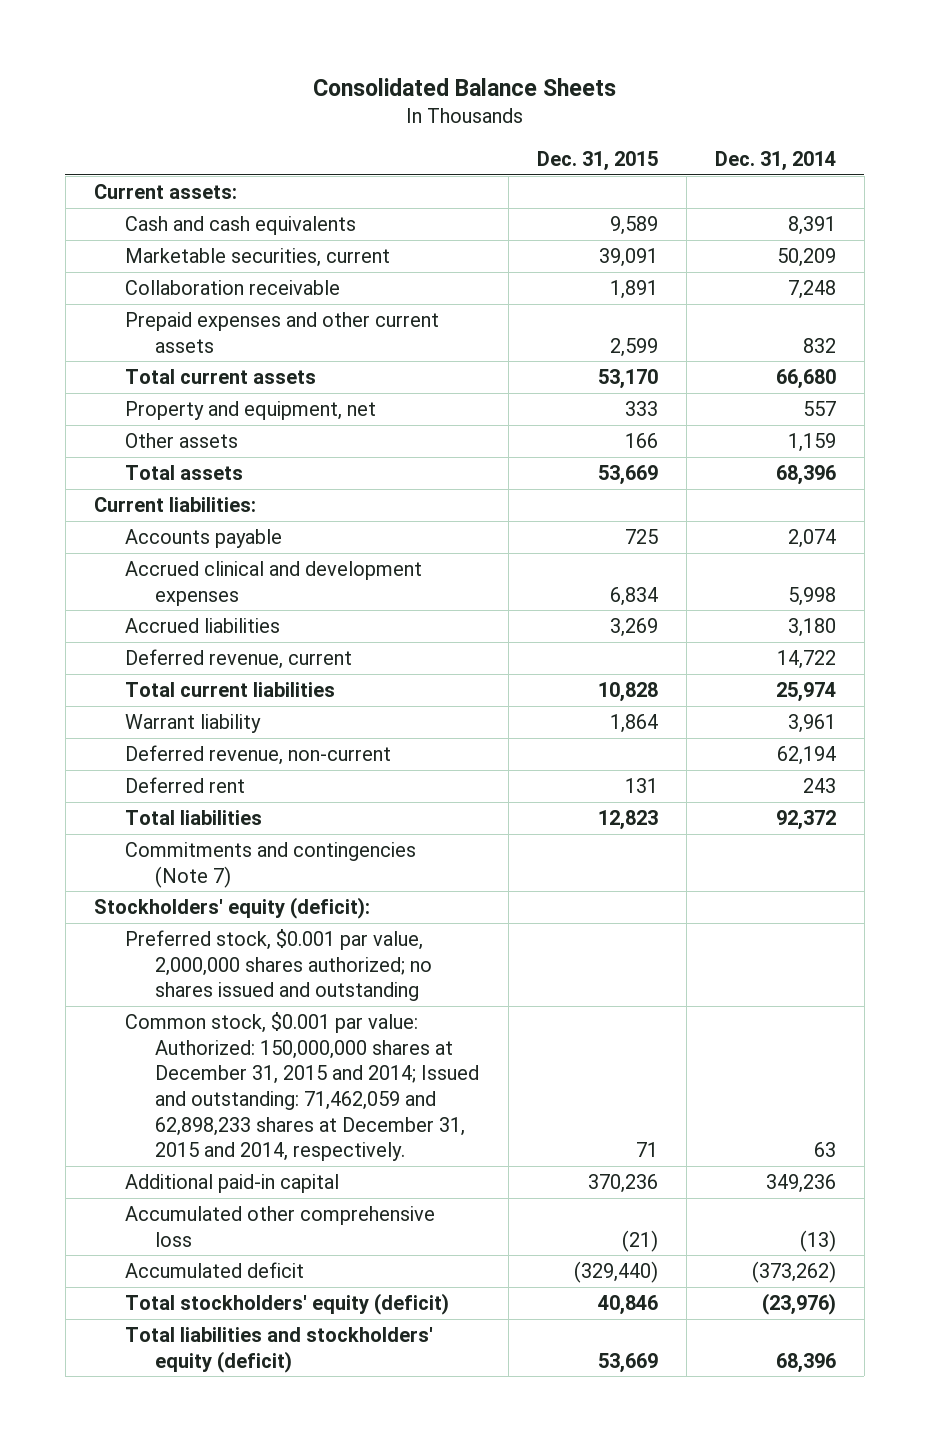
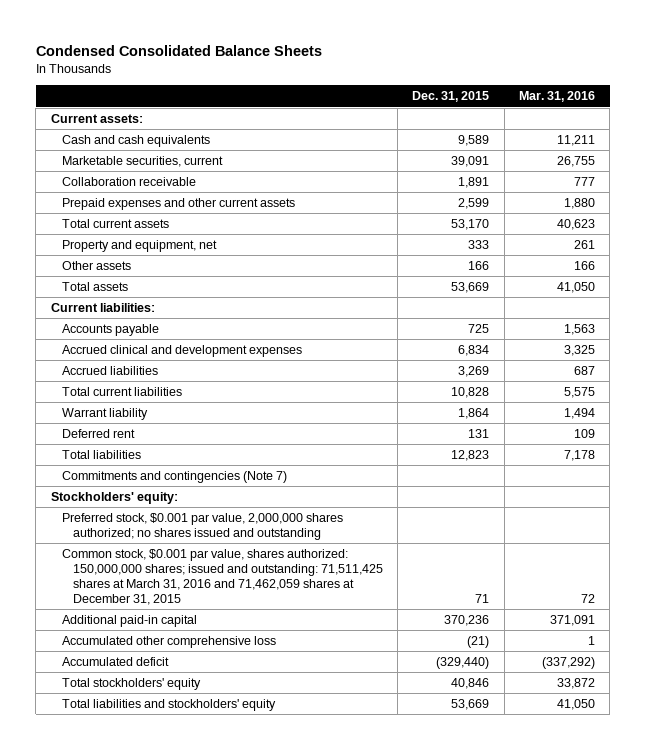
[312,78,616,97] Consolidated Balance Sheets -> [35,44,322,56] Condensed Consolidated Balance Sheets
[714,151,836,172] Dec. 31, 2014 -> none
none -> [518,91,595,103] Mar. 31, 2016
[124,648,352,669] Deferred revenue, current -> none
[124,744,391,765] Deferred revenue, non-current -> none
[93,896,370,919] Stockholders' equity (deficit): -> [50,492,178,505] Stockholders' equity:
[124,1011,480,1162] Common stock, $0.001 par value: Authorized: 150,000,000 shares at December 31, 2015 and 2014; Issued and outstanding: 71,462,059 and 62,898,233 shares at December 31, 2015 and 2014, respectively. -> [61,549,383,605] Common stock, $0.001 par value, shares authorized: 150,000,000 shares; issued and outstanding: 71,511,425 shares at March 31, 2016 and 71,462,059 shares at December 31, 2015
[124,1292,449,1315] Total stockholders' equity (deficit) -> [61,678,201,691] Total stockholders' equity
[124,1326,433,1373] Total liabilities and stockholders' equity (deficit) -> [61,699,276,712] Total liabilities and stockholders' equity

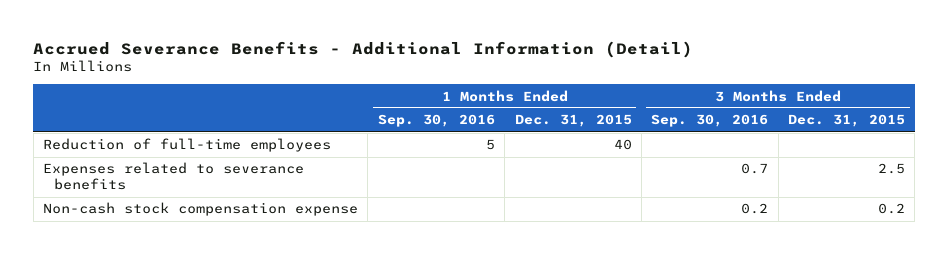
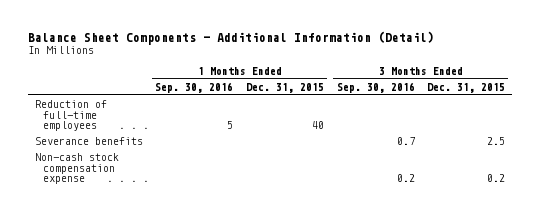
[33,40,694,58] Accrued Severance Benefits - Additional Information (Detail) -> [28,30,435,45] Balance Sheet Components - Additional Information (Detail)
[43,162,305,191] Expenses related to severance benefits -> [34,137,143,146] Severance benefits

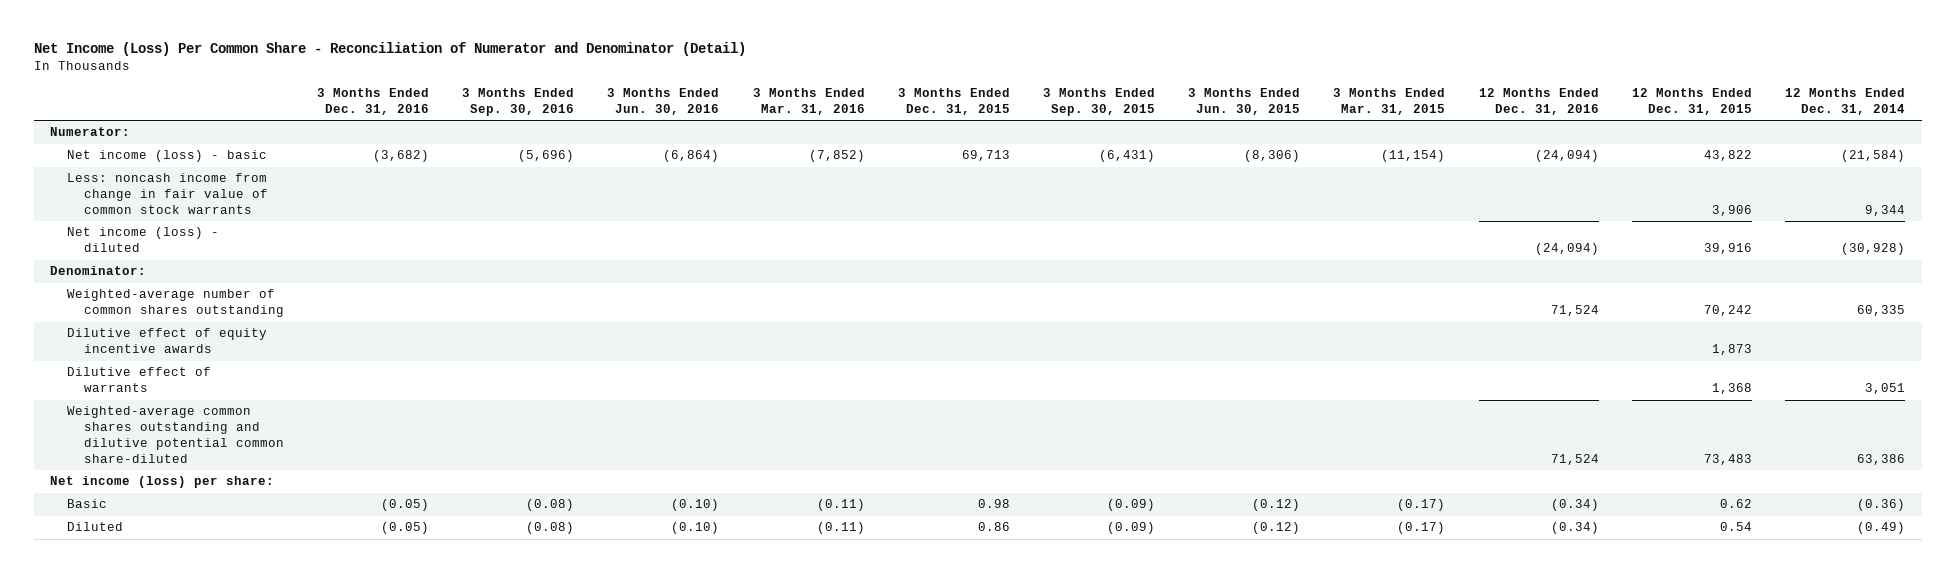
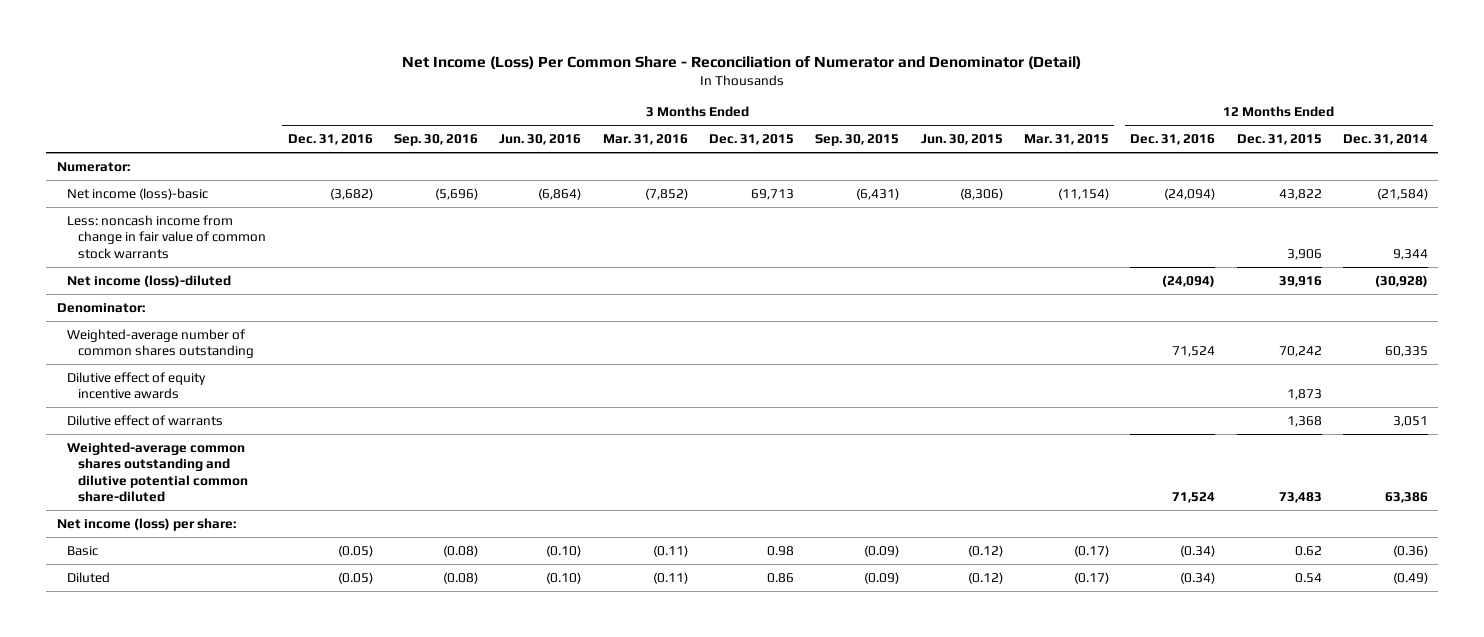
[67,150,268,163] Net income (loss) - basic -> [67,187,209,200] Net income (loss)-basic
[67,227,220,253] Net income (loss) - diluted -> [67,274,232,287] Net income (loss)-diluted

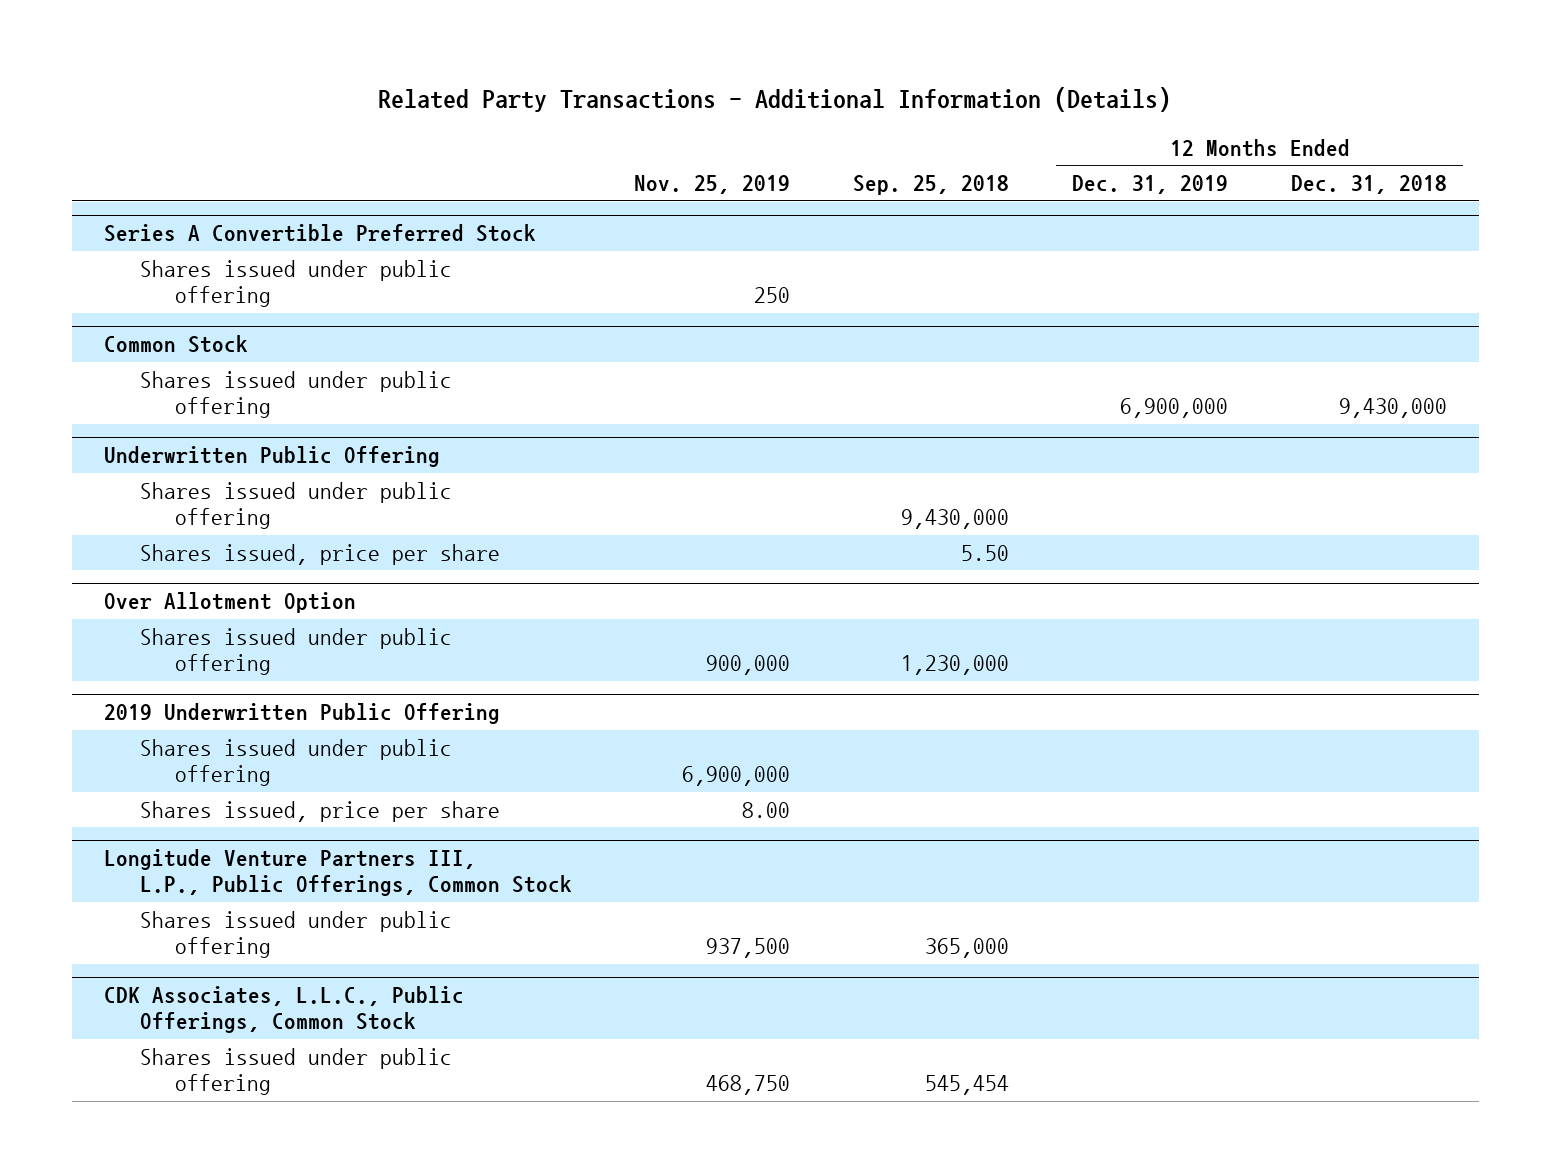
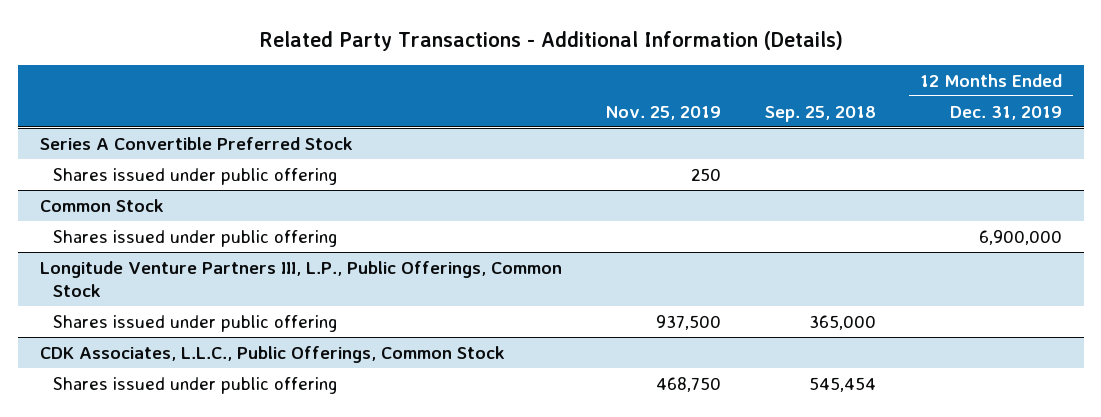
[1291,175,1448,195] Dec. 31, 2018 -> none
[103,446,440,468] Underwritten Public Offering -> none
[139,481,452,530] Shares issued under public offering -> none
[139,543,500,565] Shares issued, price per share -> none
[103,592,356,614] Over Allotment Option -> none
[139,627,452,676] Shares issued under public offering -> none
[103,703,500,725] 2019 Underwritten Public Offering -> none
[139,738,452,787] Shares issued under public offering -> none
[139,800,500,822] Shares issued, price per share -> none

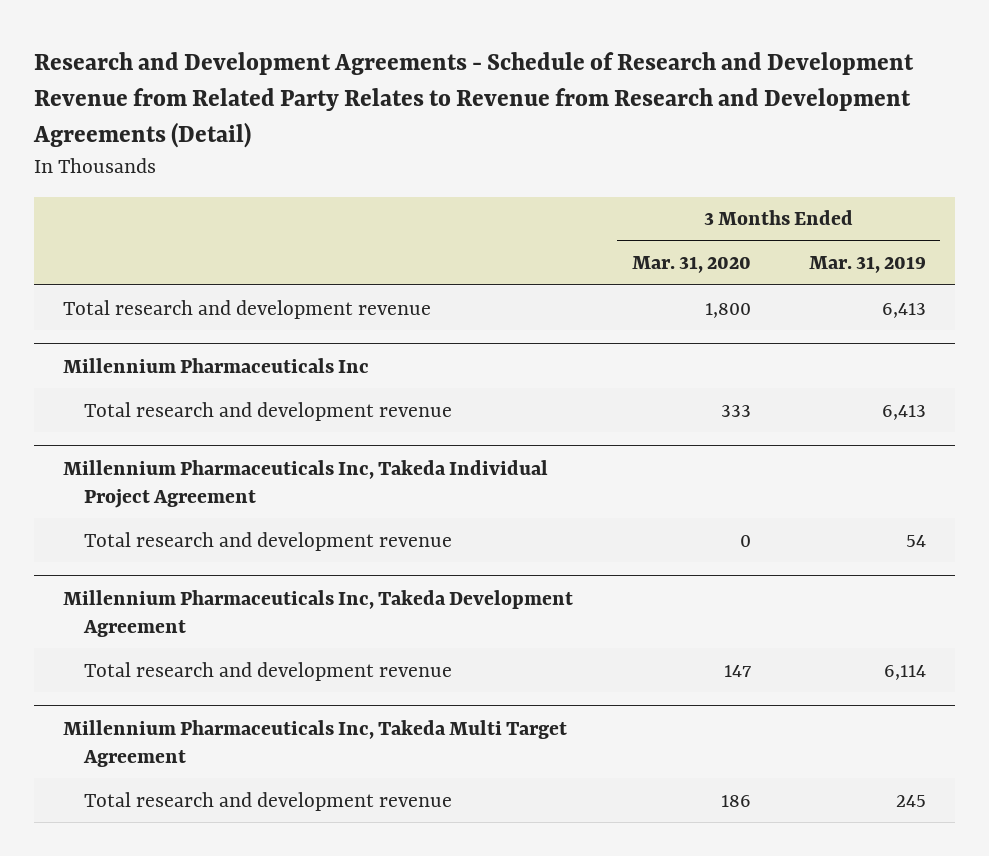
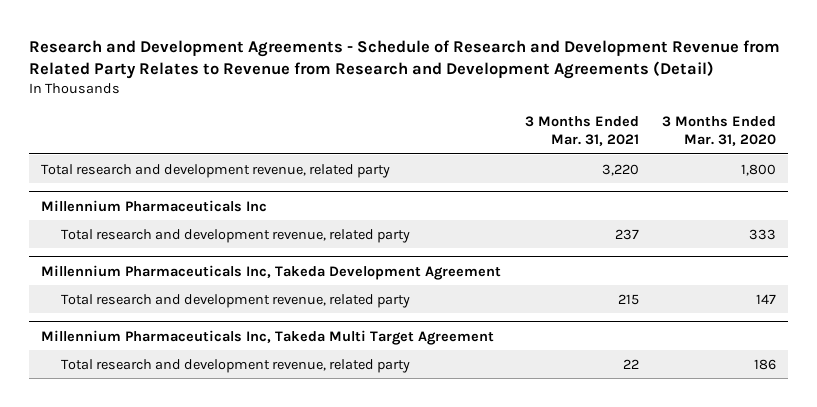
[808,256,926,274] Mar. 31, 2019 -> none
none -> [524,116,639,147] 3 Months Ended Mar. 31, 2021
[63,299,432,319] Total research and development revenue -> [41,163,391,178] Total research and development revenue, related party
[63,459,549,508] Millennium Pharmaceuticals Inc, Takeda Individual Project Agreement -> none
[84,531,453,551] Total research and development revenue -> none
[84,401,453,421] Total research and development revenue -> [60,228,410,243] Total research and development revenue, related party
[84,661,453,681] Total research and development revenue -> [60,293,410,308] Total research and development revenue, related party
[84,791,453,811] Total research and development revenue -> [60,358,410,373] Total research and development revenue, related party

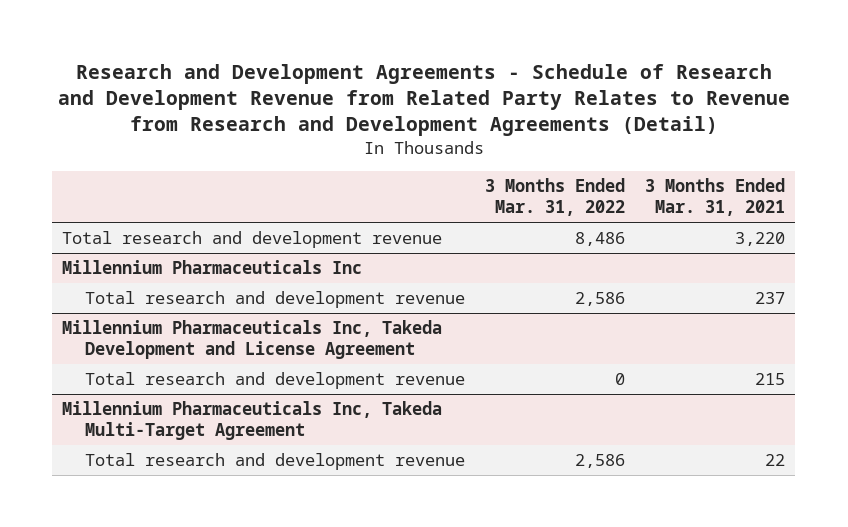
[662,116,777,147] 3 Months Ended Mar. 31, 2020 -> none
none -> [485,178,626,217] 3 Months Ended Mar. 31, 2022
[41,163,391,178] Total research and development revenue, related party -> [62,231,443,249] Total research and development revenue
[60,228,410,243] Total research and development revenue, related party -> [85,291,466,309] Total research and development revenue
[41,264,502,280] Millennium Pharmaceuticals Inc, Takeda Development Agreement -> [62,320,443,360] Millennium Pharmaceuticals Inc, Takeda Development and License Agreement
[60,293,410,308] Total research and development revenue, related party -> [85,372,466,390] Total research and development revenue
[41,329,495,345] Millennium Pharmaceuticals Inc, Takeda Multi Target Agreement -> [62,401,443,441] Millennium Pharmaceuticals Inc, Takeda Multi-Target Agreement
[60,358,410,373] Total research and development revenue, related party -> [85,453,466,471] Total research and development revenue

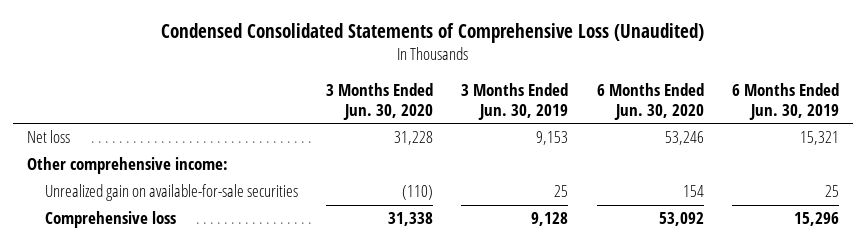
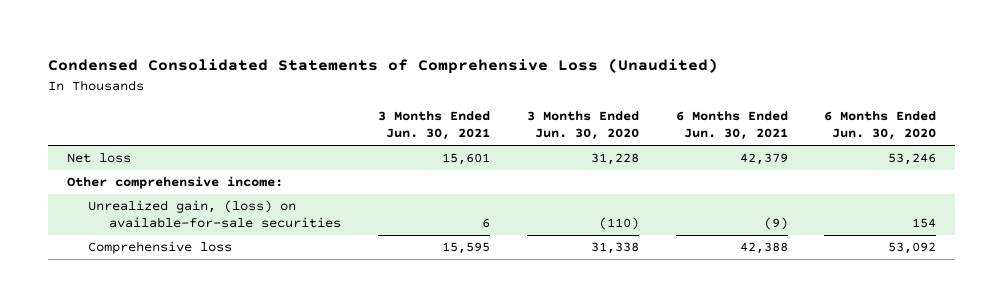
[461,83,569,120] 3 Months Ended Jun. 30, 2019 -> none
[731,83,839,120] 6 Months Ended Jun. 30, 2019 -> none
none -> [378,111,491,141] 3 Months Ended Jun. 30, 2021
none -> [675,111,788,141] 6 Months Ended Jun. 30, 2021
[44,184,298,202] Unrealized gain on available-for-sale securities -> [88,200,342,229] Unrealized gain, (loss) on available-for-sale securities

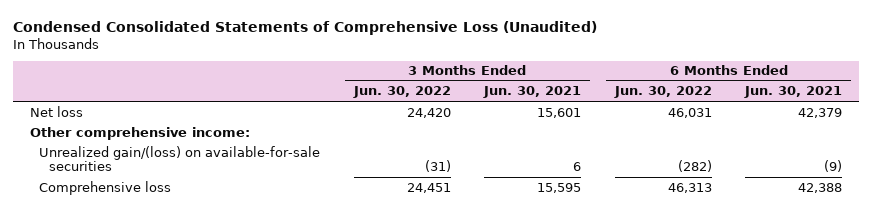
[526,111,639,141] 3 Months Ended Jun. 30, 2020 -> none
[824,111,937,141] 6 Months Ended Jun. 30, 2020 -> none
none -> [352,86,451,99] Jun. 30, 2022
none -> [613,86,712,99] Jun. 30, 2022
[88,200,342,229] Unrealized gain, (loss) on available-for-sale securities -> [39,145,321,172] Unrealized gain/(loss) on available-for-sale securities

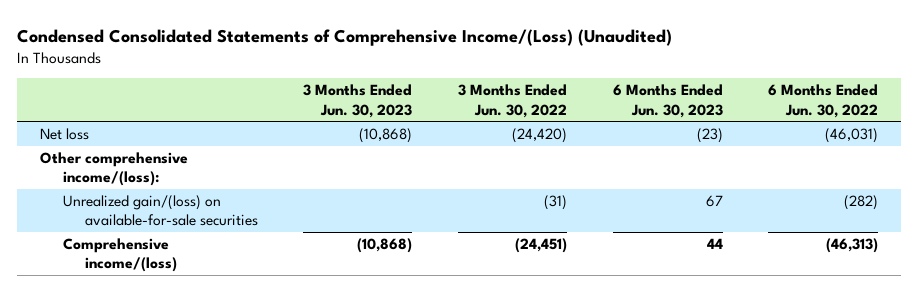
[12,20,597,35] Condensed Consolidated Statements of Comprehensive Loss (Unaudited) -> [17,28,673,46] Condensed Consolidated Statements of Comprehensive Income/(Loss) (Unaudited)
[483,86,582,99] Jun. 30, 2021 -> none
[744,86,843,99] Jun. 30, 2021 -> none
none -> [303,84,413,118] 3 Months Ended Jun. 30, 2023
none -> [612,84,723,118] 6 Months Ended Jun. 30, 2023
[406,107,451,118] 24,420 -> [512,128,568,144] (24,420)
[667,107,712,118] 46,031 -> [825,128,879,144] (46,031)
[29,126,250,140] Other comprehensive income: -> [40,152,189,187] Other comprehensive income/(loss):
[39,180,172,195] Comprehensive loss -> [62,238,177,273] Comprehensive income/(loss)
[406,182,451,193] 24,451 -> [515,238,568,254] (24,451)
[667,182,712,193] 46,313 -> [826,238,879,254] (46,313)

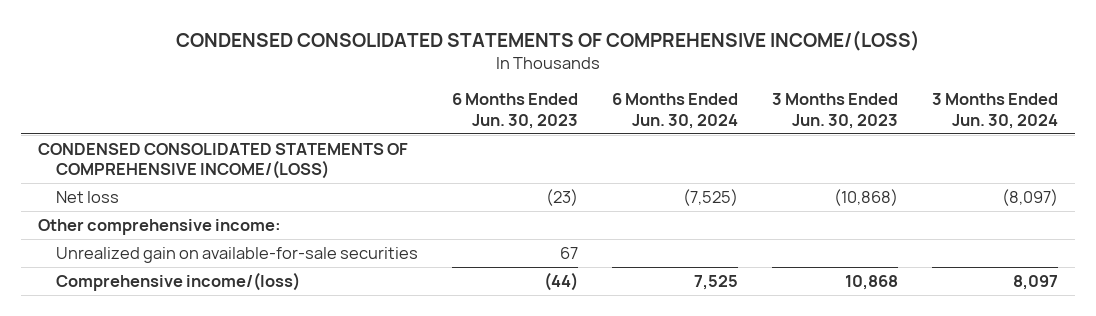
[17,28,673,46] Condensed Consolidated Statements of Comprehensive Income/(Loss) (Unaudited) -> [176,29,921,51] CONDENSED CONSOLIDATED STATEMENTS OF COMPREHENSIVE INCOME/(LOSS)
[458,84,568,118] 3 Months Ended Jun. 30, 2022 -> none
[768,84,879,118] 6 Months Ended Jun. 30, 2022 -> none
none -> [611,93,738,129] 6 Months Ended Jun. 30, 2024
none -> [932,93,1059,129] 3 Months Ended Jun. 30, 2024
none -> [38,143,409,180] CONDENSED CONSOLIDATED STATEMENTS OF COMPREHENSIVE INCOME/(LOSS)
[40,152,189,187] Other comprehensive income/(loss): -> [38,219,282,236] Other comprehensive income:
[62,195,258,227] Unrealized gain/(loss) on available-for-sale securities -> [55,247,418,264] Unrealized gain on available-for-sale securities
[357,238,413,254] (10,868) -> [845,275,899,291] 10,868
[706,238,723,250] 44 -> [543,272,578,292] (44)

